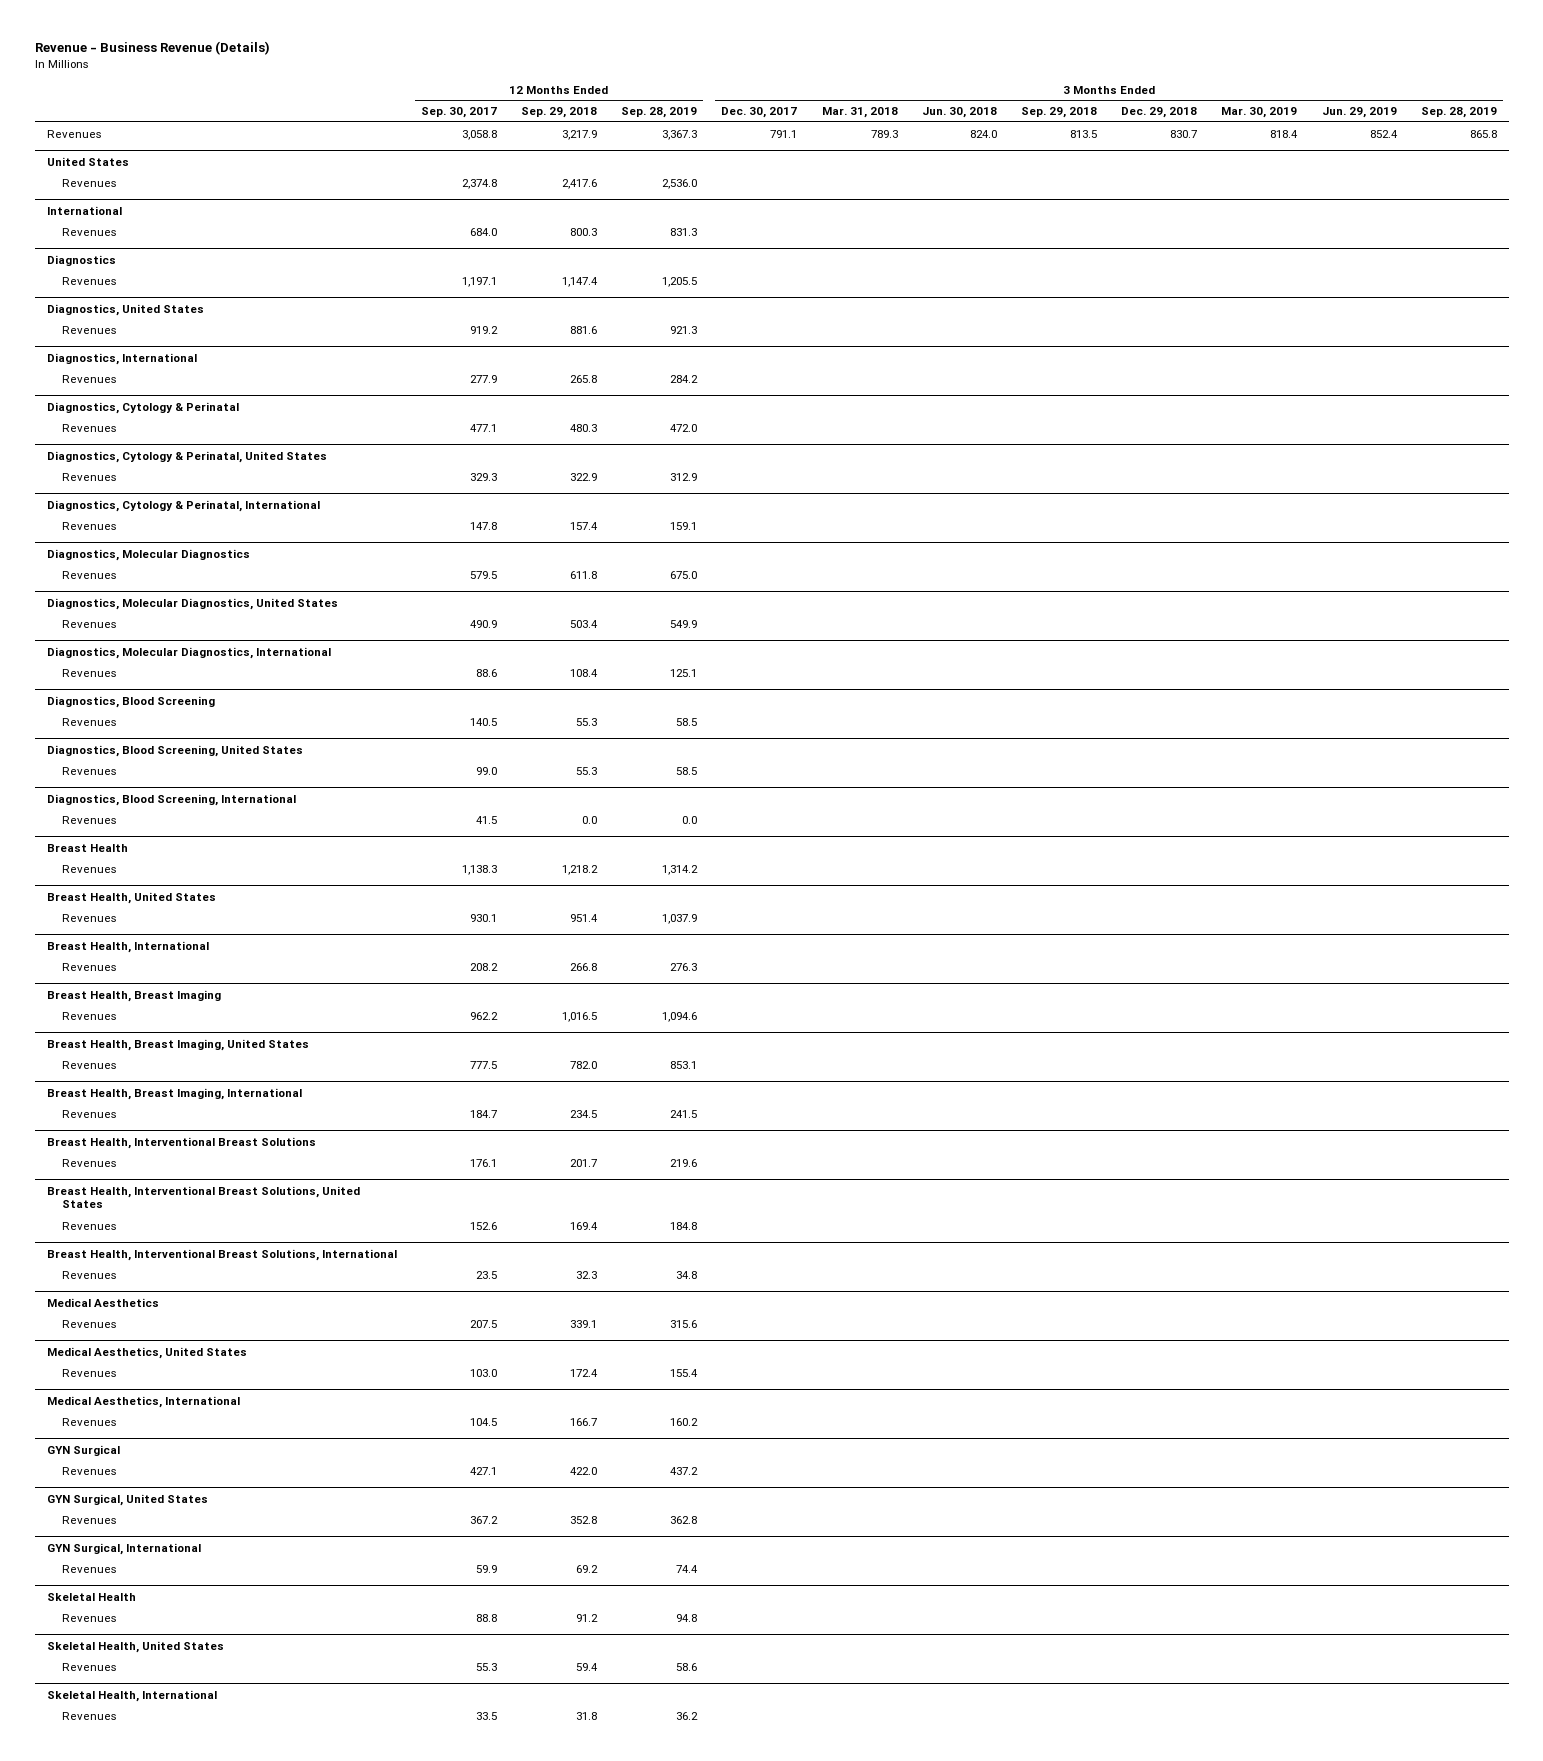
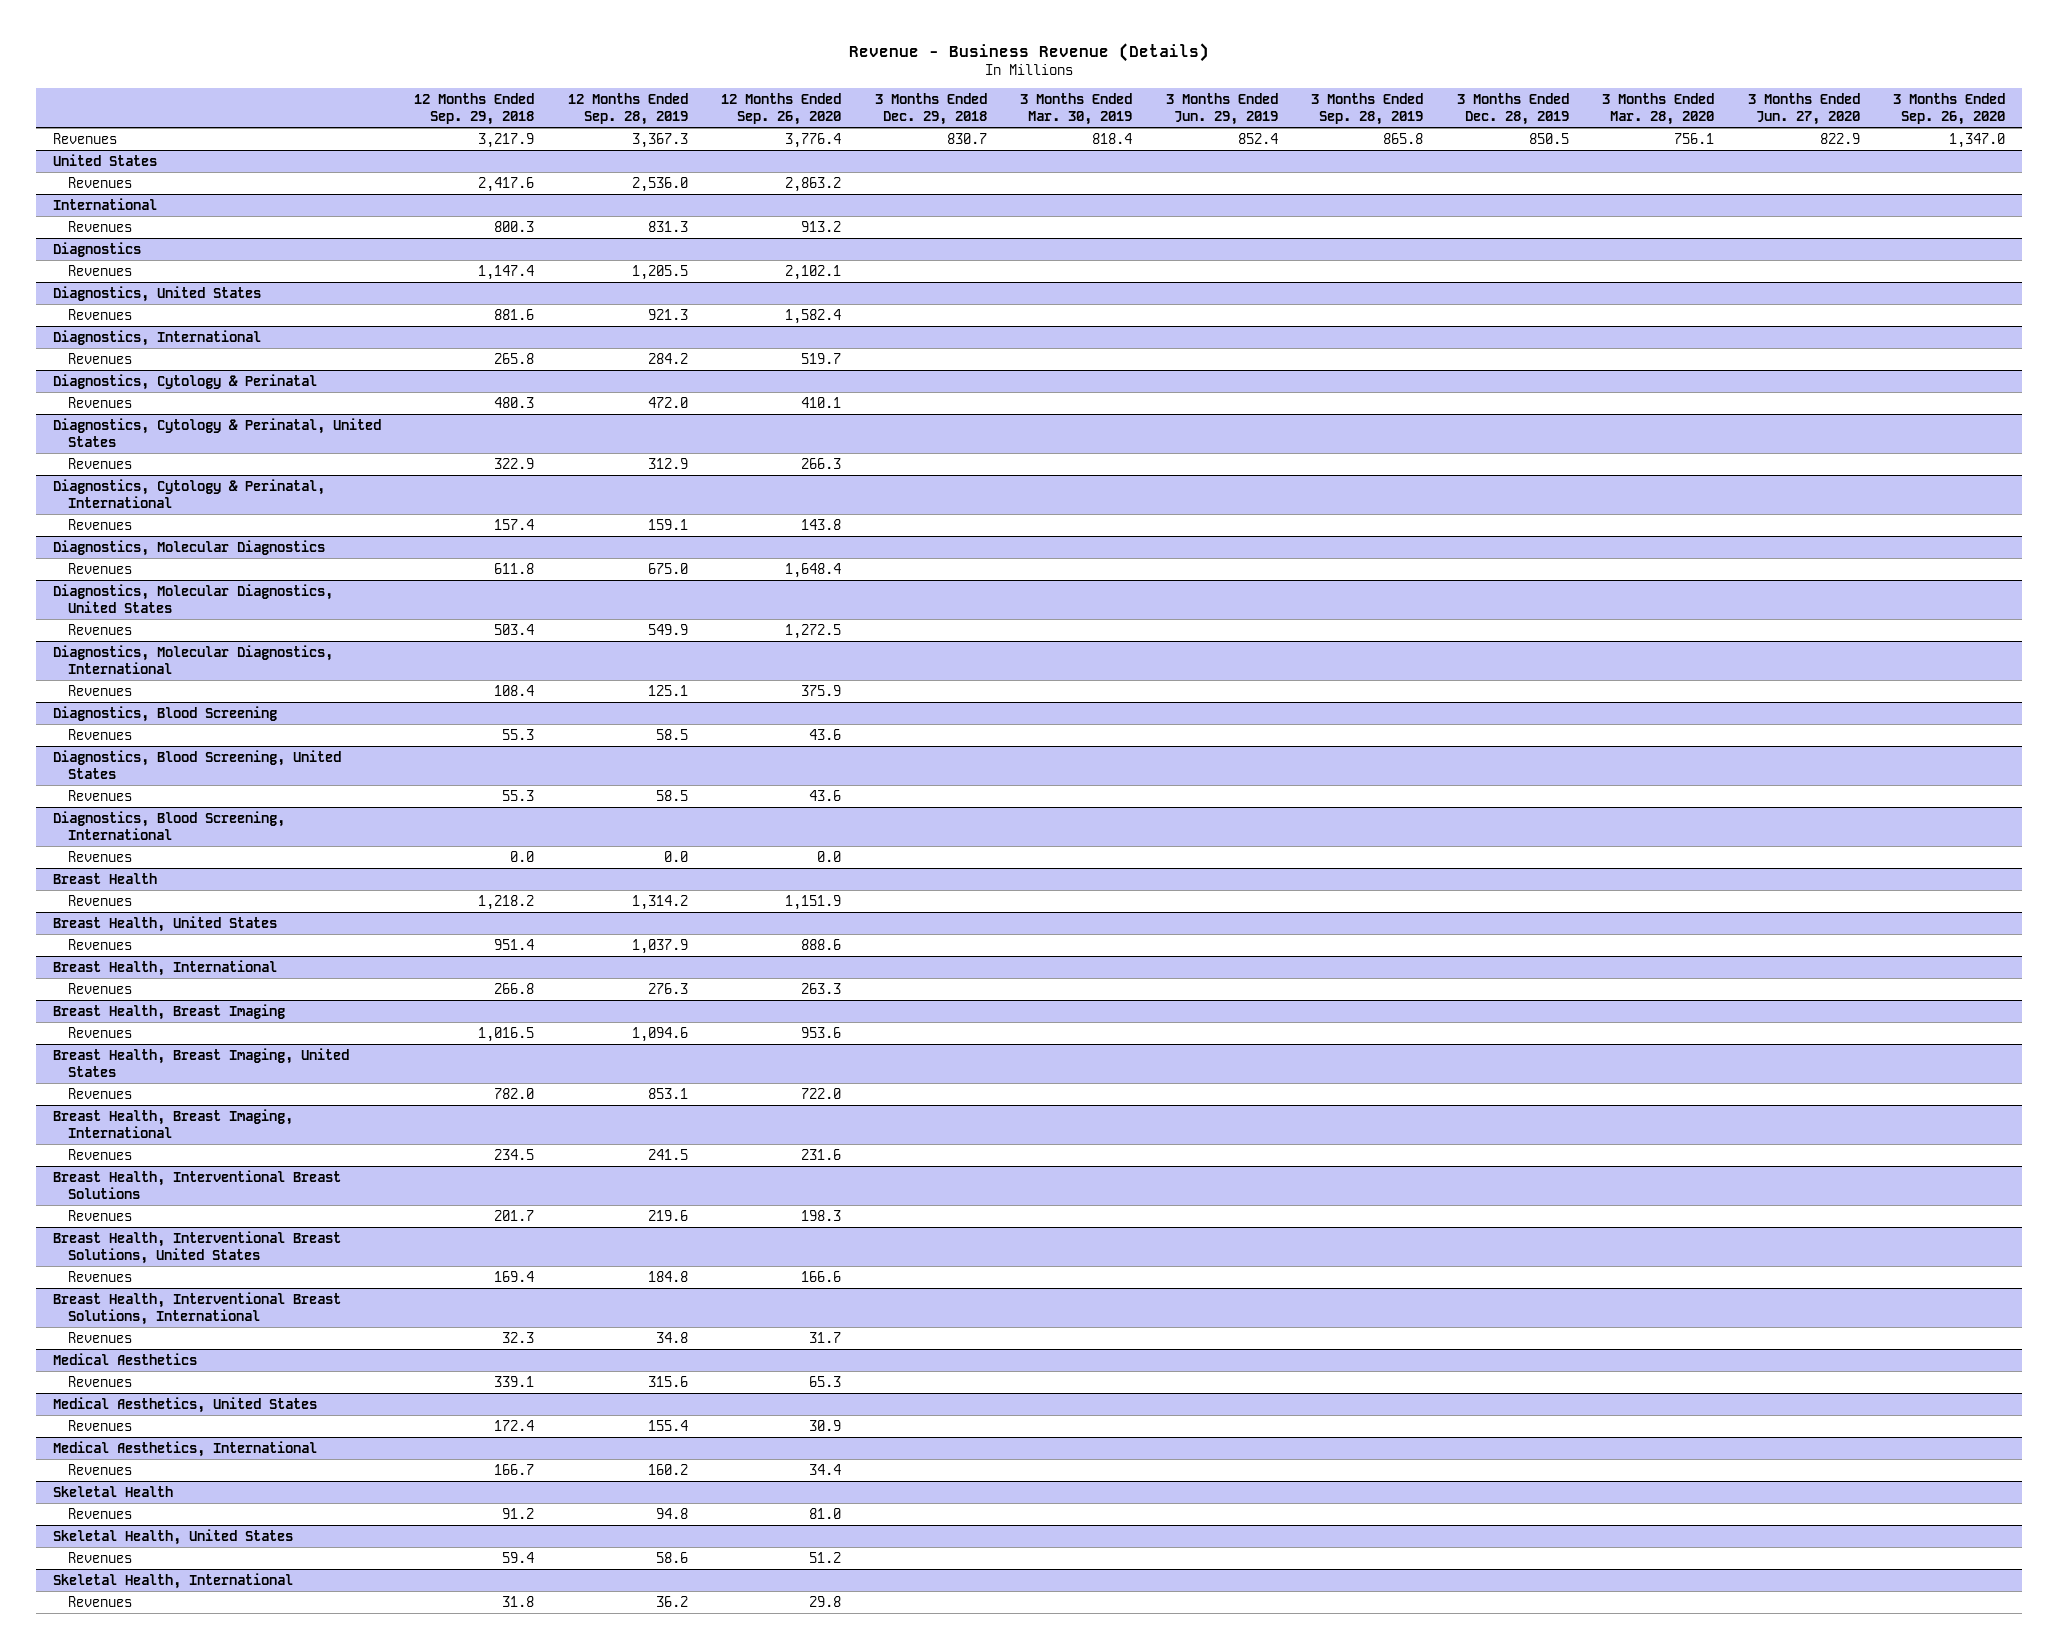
[420,107,497,119] Sep. 30, 2017 -> none
[721,107,798,119] Dec. 30, 2017 -> none
[821,107,898,119] Mar. 31, 2018 -> none
[921,107,997,119] Jun. 30, 2018 -> none
[1020,107,1097,119] Sep. 29, 2018 -> none
none -> [721,92,842,125] 12 Months Ended Sep. 26, 2020
none -> [1456,92,1569,125] 3 Months Ended Dec. 28, 2019
none -> [1602,92,1715,125] 3 Months Ended Mar. 28, 2020
none -> [1747,92,1860,125] 3 Months Ended Jun. 27, 2020
none -> [1893,92,2006,125] 3 Months Ended Sep. 26, 2020
[46,1444,120,1456] GYN Surgical -> none
[61,1466,116,1475] Revenues -> none
[46,1493,208,1506] GYN Surgical, United States -> none
[61,1515,116,1524] Revenues -> none
[46,1542,201,1555] GYN Surgical, International -> none
[61,1564,116,1573] Revenues -> none

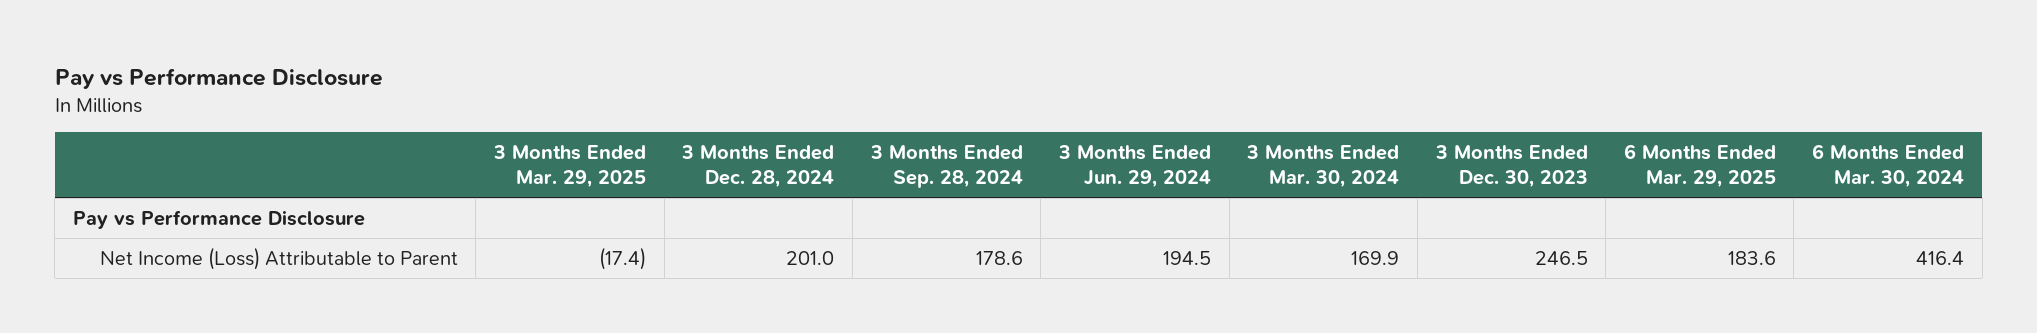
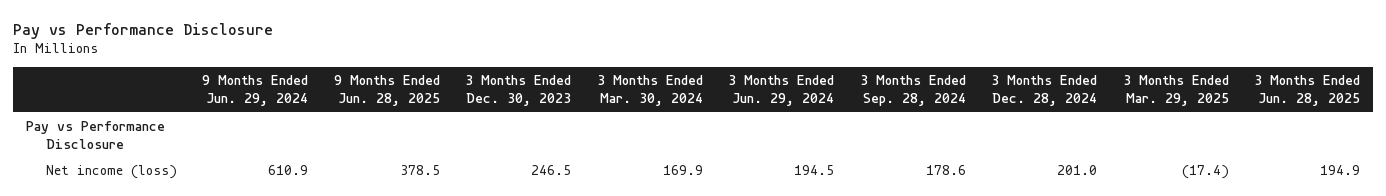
[1623,143,1776,189] 6 Months Ended Mar. 29, 2025 -> none
[1812,143,1965,189] 6 Months Ended Mar. 30, 2024 -> none
none -> [202,75,309,107] 9 Months Ended Jun. 29, 2024
none -> [333,75,440,107] 9 Months Ended Jun. 28, 2025
none -> [1254,75,1361,107] 3 Months Ended Jun. 28, 2025
[99,246,458,270] Net Income (Loss) Attributable to Parent -> [45,164,177,179] Net income (loss)

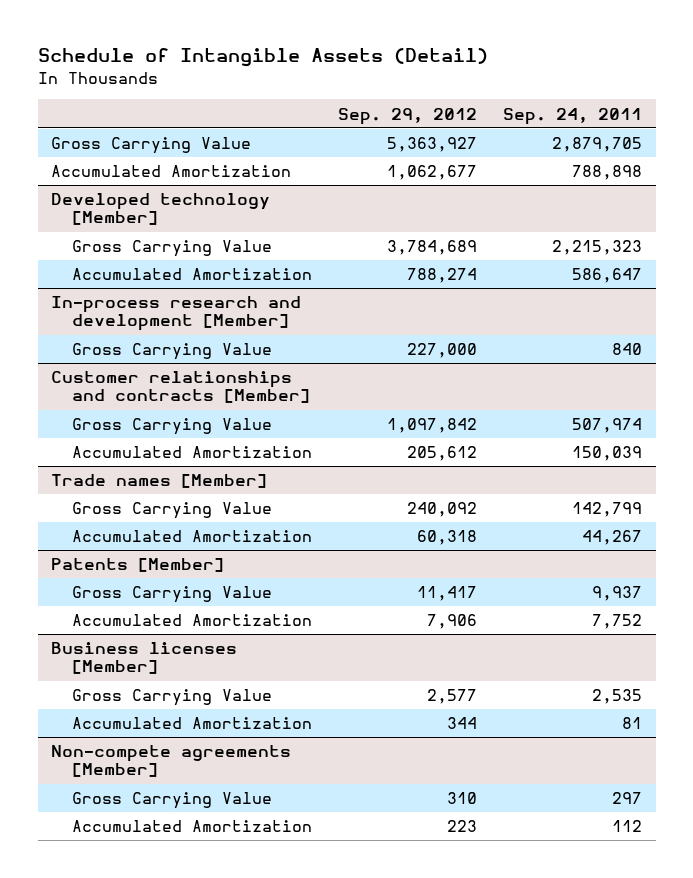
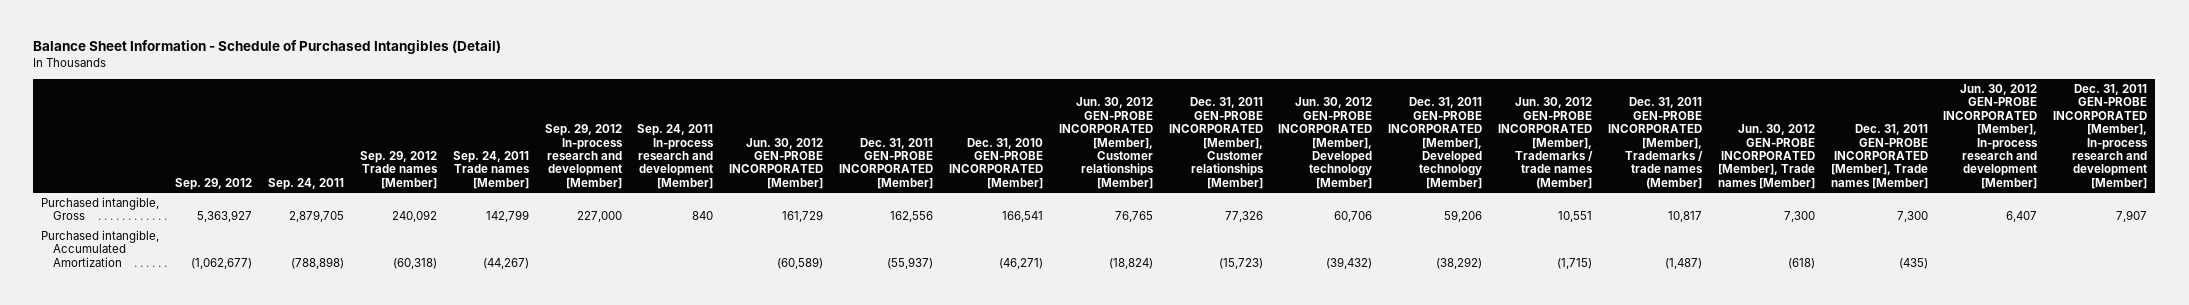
[37,48,488,68] Schedule of Intangible Assets (Detail) -> [33,40,502,55] Balance Sheet Information - Schedule of Purchased Intangibles (Detail)
none -> [359,151,438,189] Sep. 29, 2012 Trade names [Member]
none -> [452,151,530,189] Sep. 24, 2011 Trade names [Member]
none -> [544,124,623,189] Sep. 29, 2012 In-process research and development [Member]
none -> [637,124,715,189] Sep. 24, 2011 In-process research and development [Member]
none -> [729,137,824,189] Jun. 30, 2012 GEN-PROBE INCORPORATED [Member]
none -> [839,137,934,189] Dec. 31, 2011 GEN-PROBE INCORPORATED [Member]
none -> [948,137,1043,189] Dec. 31, 2010 GEN-PROBE INCORPORATED [Member]
none -> [1058,97,1154,189] Jun. 30, 2012 GEN-PROBE INCORPORATED [Member], Customer relationships [Member]
none -> [1168,97,1264,189] Dec. 31, 2011 GEN-PROBE INCORPORATED [Member], Customer relationships [Member]
none -> [1278,97,1373,189] Jun. 30, 2012 GEN-PROBE INCORPORATED [Member], Developed technology [Member]
none -> [1388,97,1483,189] Dec. 31, 2011 GEN-PROBE INCORPORATED [Member], Developed technology [Member]
none -> [1498,97,1594,189] Jun. 30, 2012 GEN-PROBE INCORPORATED [Member], Trademarks / trade names (Member]
none -> [1607,97,1703,189] Dec. 31, 2011 GEN-PROBE INCORPORATED [Member], Trademarks / trade names (Member]
none -> [1717,124,1815,189] Jun. 30, 2012 GEN-PROBE INCORPORATED [Member], Trade names [Member]
none -> [1830,124,1928,189] Dec. 31, 2011 GEN-PROBE INCORPORATED [Member], Trade names [Member]
none -> [1943,83,2039,189] Jun. 30, 2012 GEN-PROBE INCORPORATED [Member], In-process research and development [Member]
none -> [2053,83,2149,189] Dec. 31, 2011 GEN-PROBE INCORPORATED [Member], In-process research and development [Member]
[50,193,270,226] Developed technology [Member] -> none
[72,240,273,258] Gross Carrying Value -> none
[72,268,313,281] Accumulated Amortization -> none
[50,296,301,332] In-process research and development [Member] -> none
[72,343,273,361] Gross Carrying Value -> none
[50,371,311,404] Customer relationships and contracts [Member] -> none
[72,418,273,436] Gross Carrying Value -> none
[72,446,313,459] Accumulated Amortization -> none
[50,474,267,489] Trade names [Member] -> none
[72,502,273,520] Gross Carrying Value -> none
[72,530,313,543] Accumulated Amortization -> none
[50,558,224,573] Patents [Member] -> none
[72,586,273,604] Gross Carrying Value -> none
[72,614,313,627] Accumulated Amortization -> none
[50,642,237,675] Business licenses [Member] -> none
[72,689,273,707] Gross Carrying Value -> none
[72,717,313,730] Accumulated Amortization -> none
[50,745,291,778] Non-compete agreements [Member] -> none
[72,792,273,810] Gross Carrying Value -> none
[72,820,313,833] Accumulated Amortization -> none
[50,137,251,155] Gross Carrying Value -> [41,197,160,221] Purchased intangible, Gross
[50,165,291,178] Accumulated Amortization -> [41,230,160,267] Purchased intangible, Accumulated Amortization
[387,165,478,181] 1,062,677 -> [191,257,253,269] (1,062,677)
[572,165,643,181] 788,898 -> [290,256,344,269] (788,898)

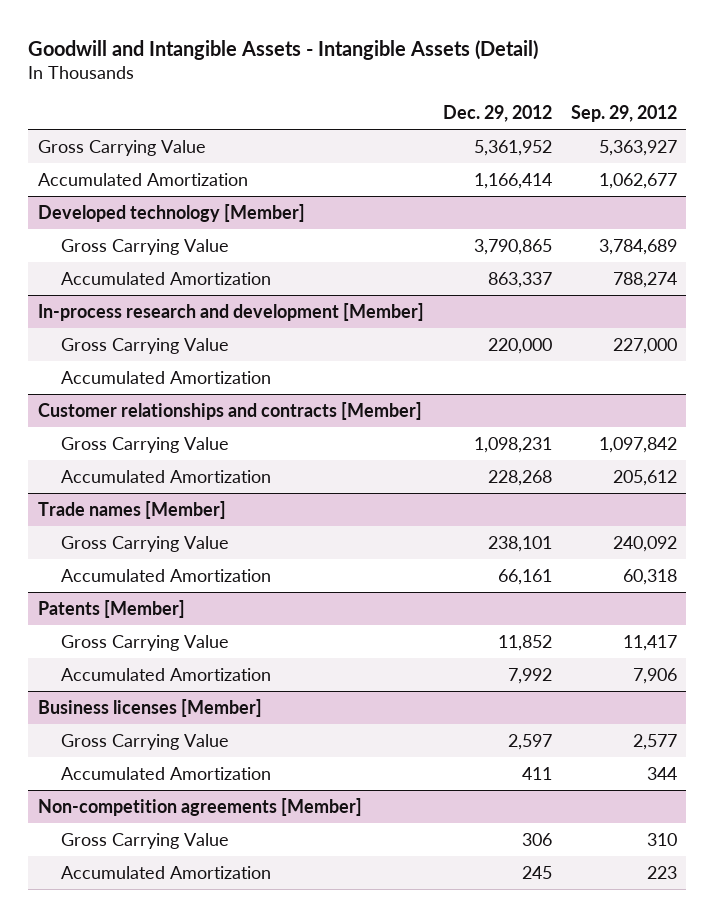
[33,40,502,55] Balance Sheet Information - Schedule of Purchased Intangibles (Detail) -> [28,39,539,60] Goodwill and Intangible Assets - Intangible Assets (Detail)
[267,177,344,190] Sep. 24, 2011 -> none
[359,151,438,189] Sep. 29, 2012 Trade names [Member] -> none
[452,151,530,189] Sep. 24, 2011 Trade names [Member] -> none
[544,124,623,189] Sep. 29, 2012 In-process research and development [Member] -> none
[637,124,715,189] Sep. 24, 2011 In-process research and development [Member] -> none
[729,137,824,189] Jun. 30, 2012 GEN-PROBE INCORPORATED [Member] -> none
[839,137,934,189] Dec. 31, 2011 GEN-PROBE INCORPORATED [Member] -> none
[948,137,1043,189] Dec. 31, 2010 GEN-PROBE INCORPORATED [Member] -> none
[1058,97,1154,189] Jun. 30, 2012 GEN-PROBE INCORPORATED [Member], Customer relationships [Member] -> none
[1168,97,1264,189] Dec. 31, 2011 GEN-PROBE INCORPORATED [Member], Customer relationships [Member] -> none
[1278,97,1373,189] Jun. 30, 2012 GEN-PROBE INCORPORATED [Member], Developed technology [Member] -> none
[1388,97,1483,189] Dec. 31, 2011 GEN-PROBE INCORPORATED [Member], Developed technology [Member] -> none
[1498,97,1594,189] Jun. 30, 2012 GEN-PROBE INCORPORATED [Member], Trademarks / trade names (Member] -> none
[1607,97,1703,189] Dec. 31, 2011 GEN-PROBE INCORPORATED [Member], Trademarks / trade names (Member] -> none
[1717,124,1815,189] Jun. 30, 2012 GEN-PROBE INCORPORATED [Member], Trade names [Member] -> none
[1830,124,1928,189] Dec. 31, 2011 GEN-PROBE INCORPORATED [Member], Trade names [Member] -> none
[1943,83,2039,189] Jun. 30, 2012 GEN-PROBE INCORPORATED [Member], In-process research and development [Member] -> none
[2053,83,2149,189] Dec. 31, 2011 GEN-PROBE INCORPORATED [Member], In-process research and development [Member] -> none
none -> [442,105,552,123] Dec. 29, 2012
[41,197,160,221] Purchased intangible, Gross -> [37,139,206,156] Gross Carrying Value
[41,230,160,267] Purchased intangible, Accumulated Amortization -> [37,172,248,186] Accumulated Amortization
[191,257,253,269] (1,062,677) -> [598,172,677,189] 1,062,677
none -> [37,203,305,222] Developed technology [Member]
none -> [60,238,229,255] Gross Carrying Value
none -> [60,271,271,285] Accumulated Amortization
none -> [37,302,424,321] In-process research and development [Member]
none -> [60,337,229,354] Gross Carrying Value
none -> [60,370,271,384] Accumulated Amortization
none -> [37,401,422,420] Customer relationships and contracts [Member]
none -> [60,436,229,453] Gross Carrying Value
none -> [60,469,271,483] Accumulated Amortization
none -> [37,500,226,519] Trade names [Member]
none -> [60,535,229,552] Gross Carrying Value
none -> [60,568,271,582] Accumulated Amortization
none -> [37,599,185,618] Patents [Member]
none -> [60,634,229,651] Gross Carrying Value
none -> [60,667,271,681] Accumulated Amortization
none -> [37,698,262,717] Business licenses [Member]
none -> [60,733,229,750] Gross Carrying Value
none -> [60,766,271,780] Accumulated Amortization
none -> [37,797,362,816] Non-competition agreements [Member]
none -> [60,832,229,849] Gross Carrying Value
none -> [60,865,271,879] Accumulated Amortization

